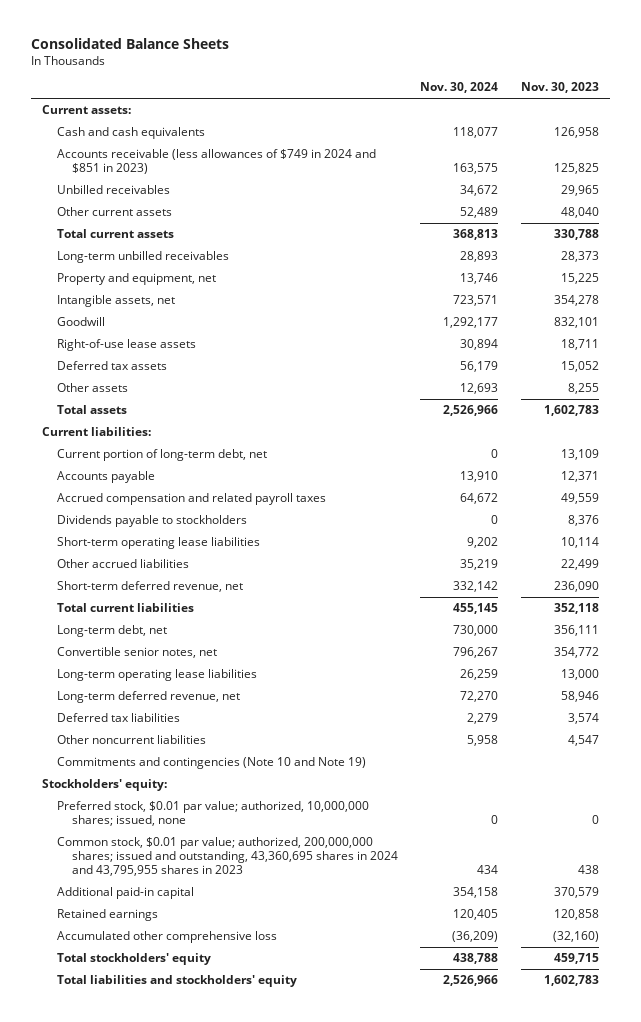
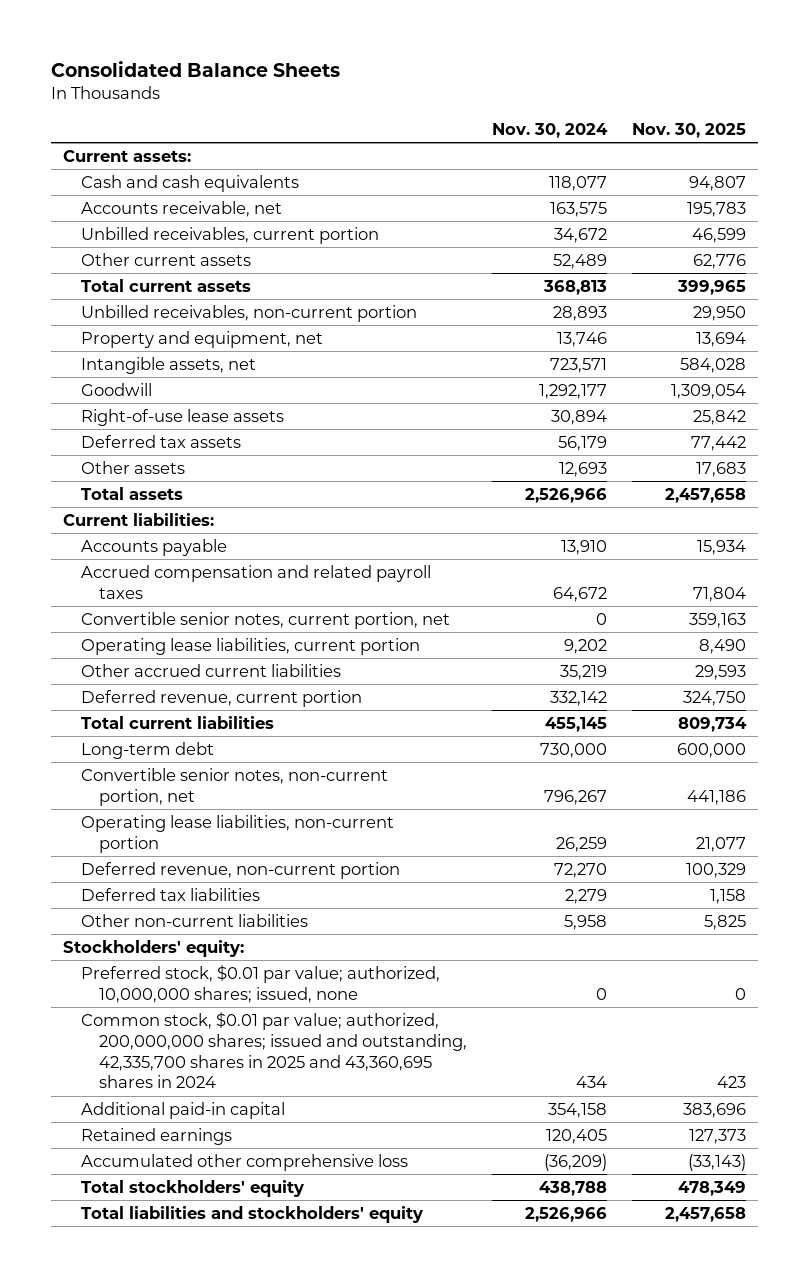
[520,82,599,94] Nov. 30, 2023 -> none
none -> [631,122,746,138] Nov. 30, 2025
[56,149,376,174] Accounts receivable (less allowances of $749 in 2024 and $851 in 2023) -> [81,201,283,218] Accounts receivable, net
[56,185,170,195] Unbilled receivables -> [81,227,380,245] Unbilled receivables, current portion
[56,251,229,264] Long-term unbilled receivables -> [81,305,418,323] Unbilled receivables, non-current portion
[56,449,267,462] Current portion of long-term debt, net -> none
[56,515,247,528] Dividends payable to stockholders -> none
none -> [81,612,451,630] Convertible senior notes, current portion, net
[56,537,260,550] Short-term operating lease liabilities -> [81,638,421,656] Operating lease liabilities, current portion
[56,559,189,569] Other accrued liabilities -> [81,664,342,678] Other accrued current liabilities
[56,581,243,593] Short-term deferred revenue, net -> [81,690,363,708] Deferred revenue, current portion
[56,625,167,638] Long-term debt, net -> [81,742,215,760] Long-term debt
[56,647,217,659] Convertible senior notes, net -> [81,768,389,806] Convertible senior notes, non-current portion, net
[56,669,257,682] Long-term operating lease liabilities -> [81,815,395,853] Operating lease liabilities, non-current portion
[56,691,240,704] Long-term deferred revenue, net -> [81,862,401,880] Deferred revenue, non-current portion
[56,757,366,770] Commitments and contingencies (Note 10 and Note 19) -> none
[56,735,206,745] Other noncurrent liabilities -> [81,914,309,928] Other non-current liabilities
[56,837,398,876] Common stock, $0.01 par value; authorized, 200,000,000 shares; issued and outstanding, 43,360,695 shares in 2024 and 43,795,955 shares in 2023 -> [81,1012,468,1089] Common stock, $0.01 par value; authorized, 200,000,000 shares; issued and outstanding, 42,335,700 shares in 2025 and 43,360,695 shares in 2024

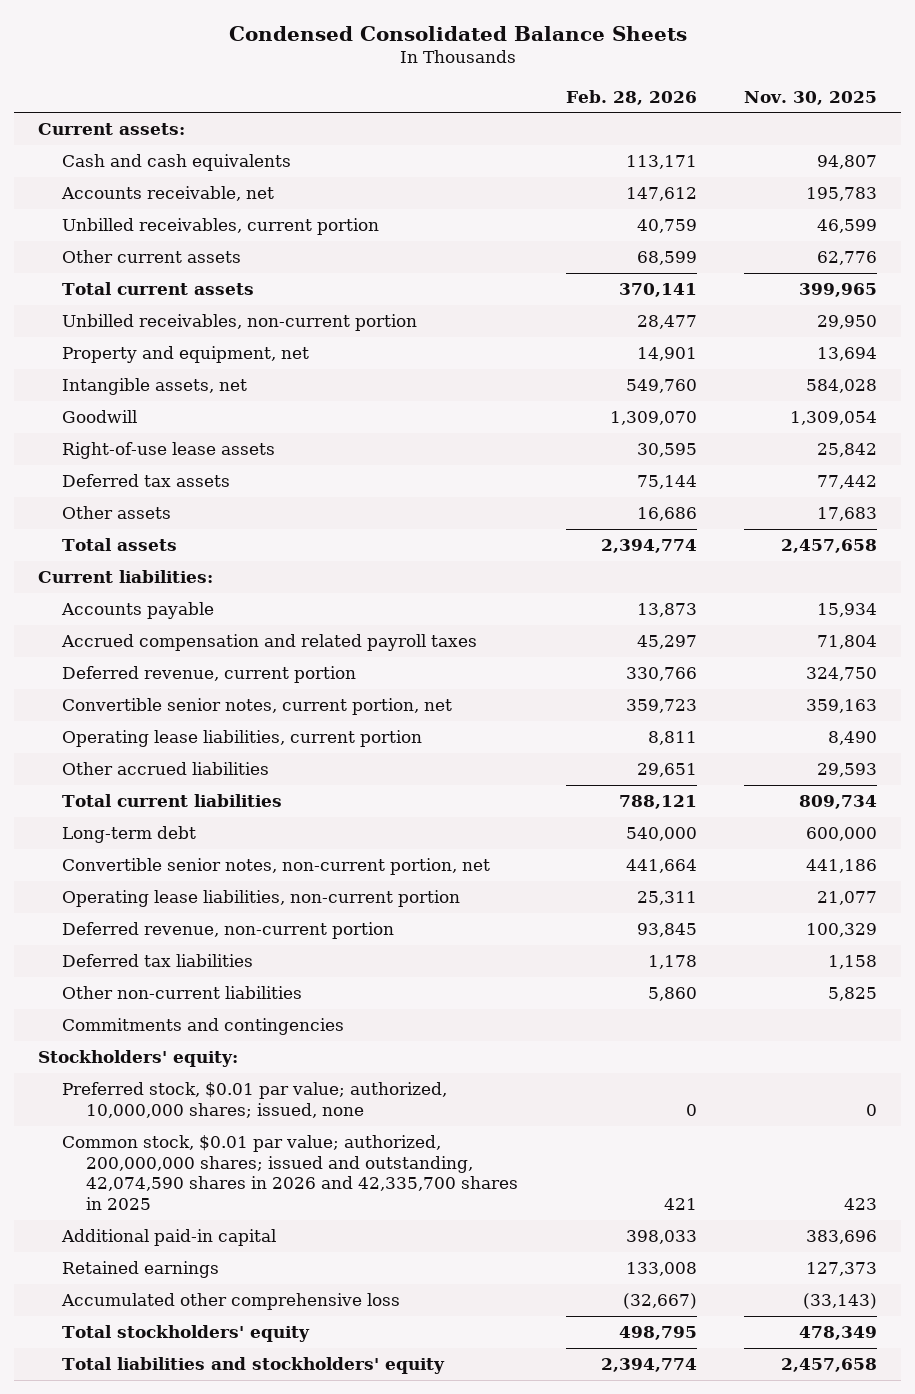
[51,60,341,77] Consolidated Balance Sheets -> [228,25,687,41] Condensed Consolidated Balance Sheets
[491,122,608,138] Nov. 30, 2024 -> none
none -> [565,89,697,105] Feb. 28, 2026
[81,690,363,708] Deferred revenue, current portion -> [62,666,357,684] Deferred revenue, current portion
[81,664,342,678] Other accrued current liabilities -> [62,762,270,776] Other accrued liabilities
none -> [62,1018,345,1036] Commitments and contingencies
[81,1012,468,1089] Common stock, $0.01 par value; authorized, 200,000,000 shares; issued and outstanding, 42,335,700 shares in 2025 and 43,360,695 shares in 2024 -> [62,1135,518,1210] Common stock, $0.01 par value; authorized, 200,000,000 shares; issued and outstanding, 42,074,590 shares in 2026 and 42,335,700 shares in 2025

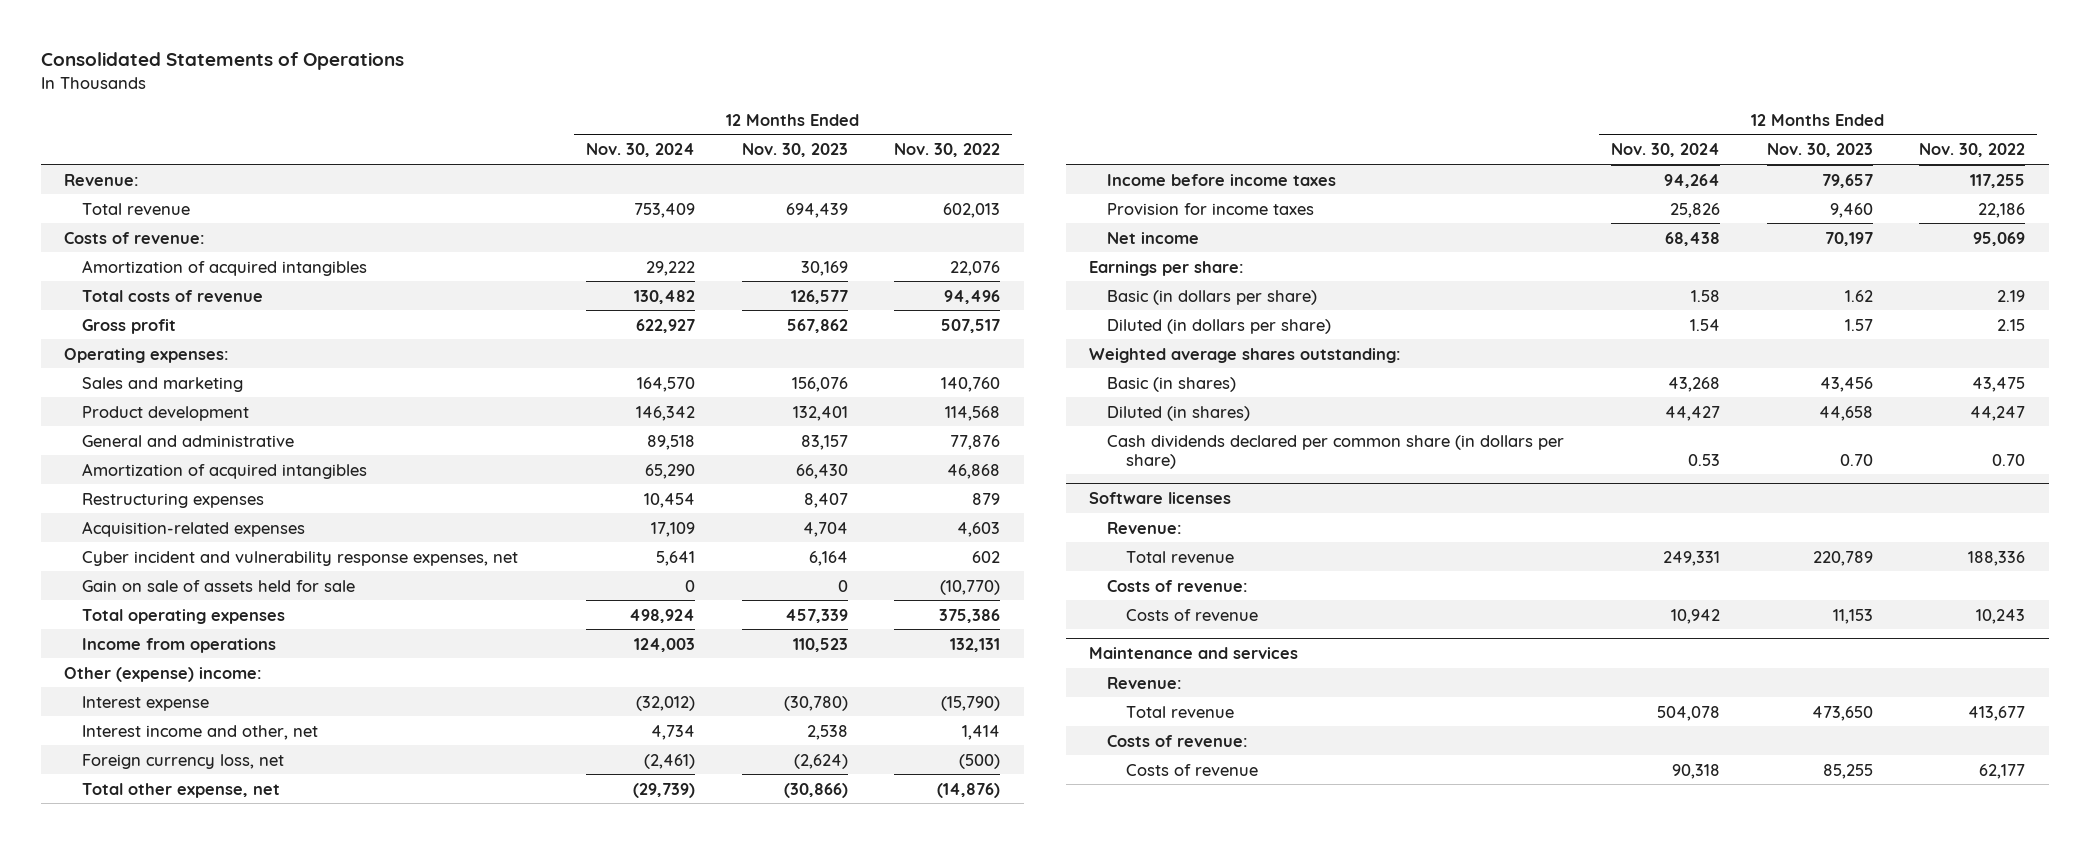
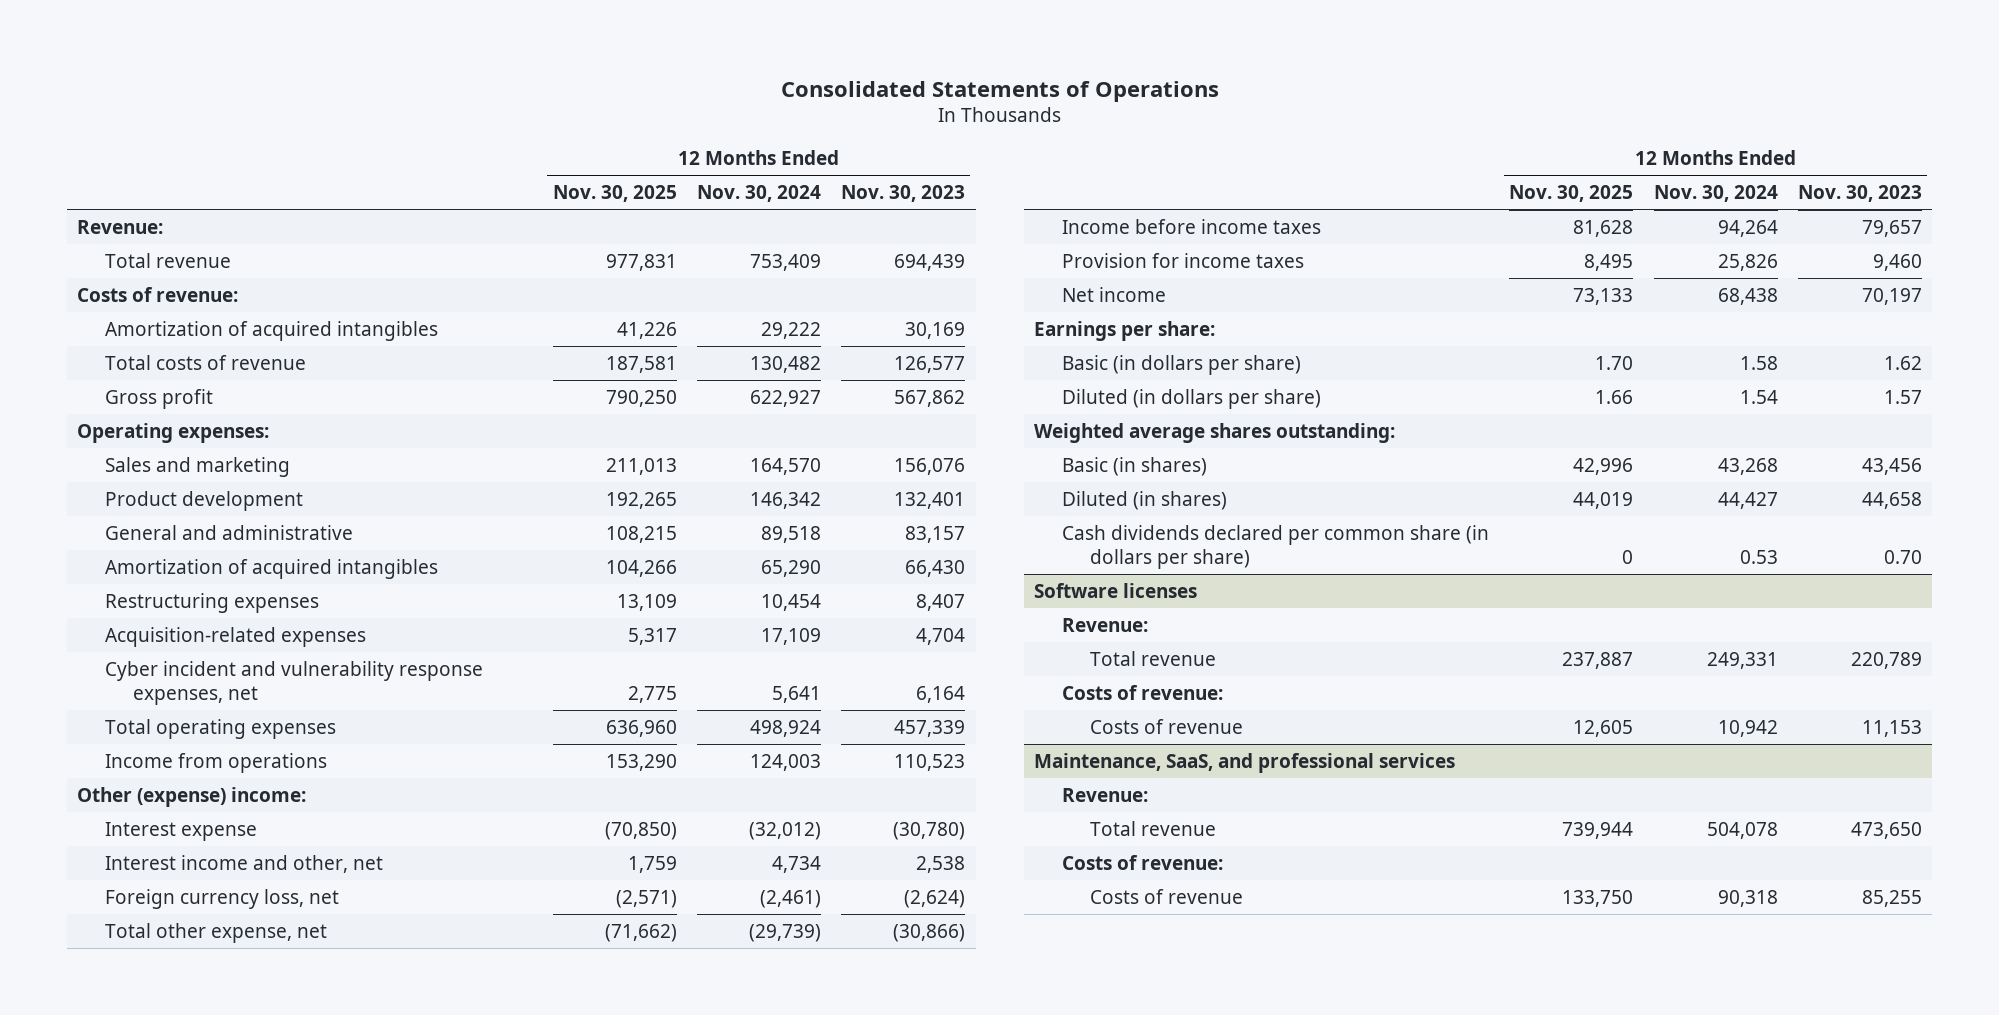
[894,143,1001,158] Nov. 30, 2022 -> none
none -> [552,185,677,203] Nov. 30, 2025
[82,579,356,592] Gain on sale of assets held for sale -> none
[1088,647,1298,660] Maintenance and services -> [1033,752,1455,773] Maintenance, SaaS, and professional services

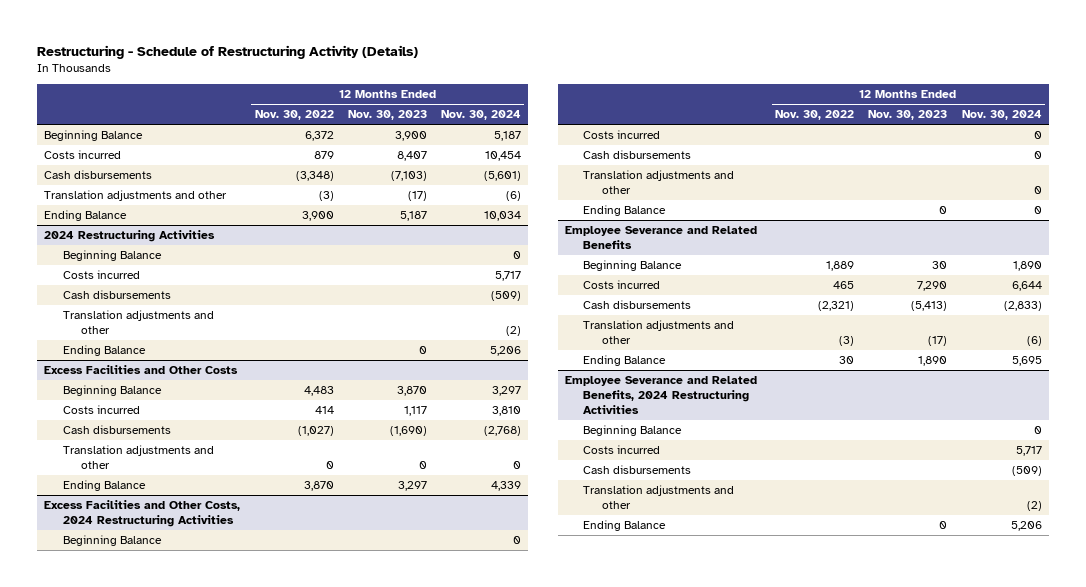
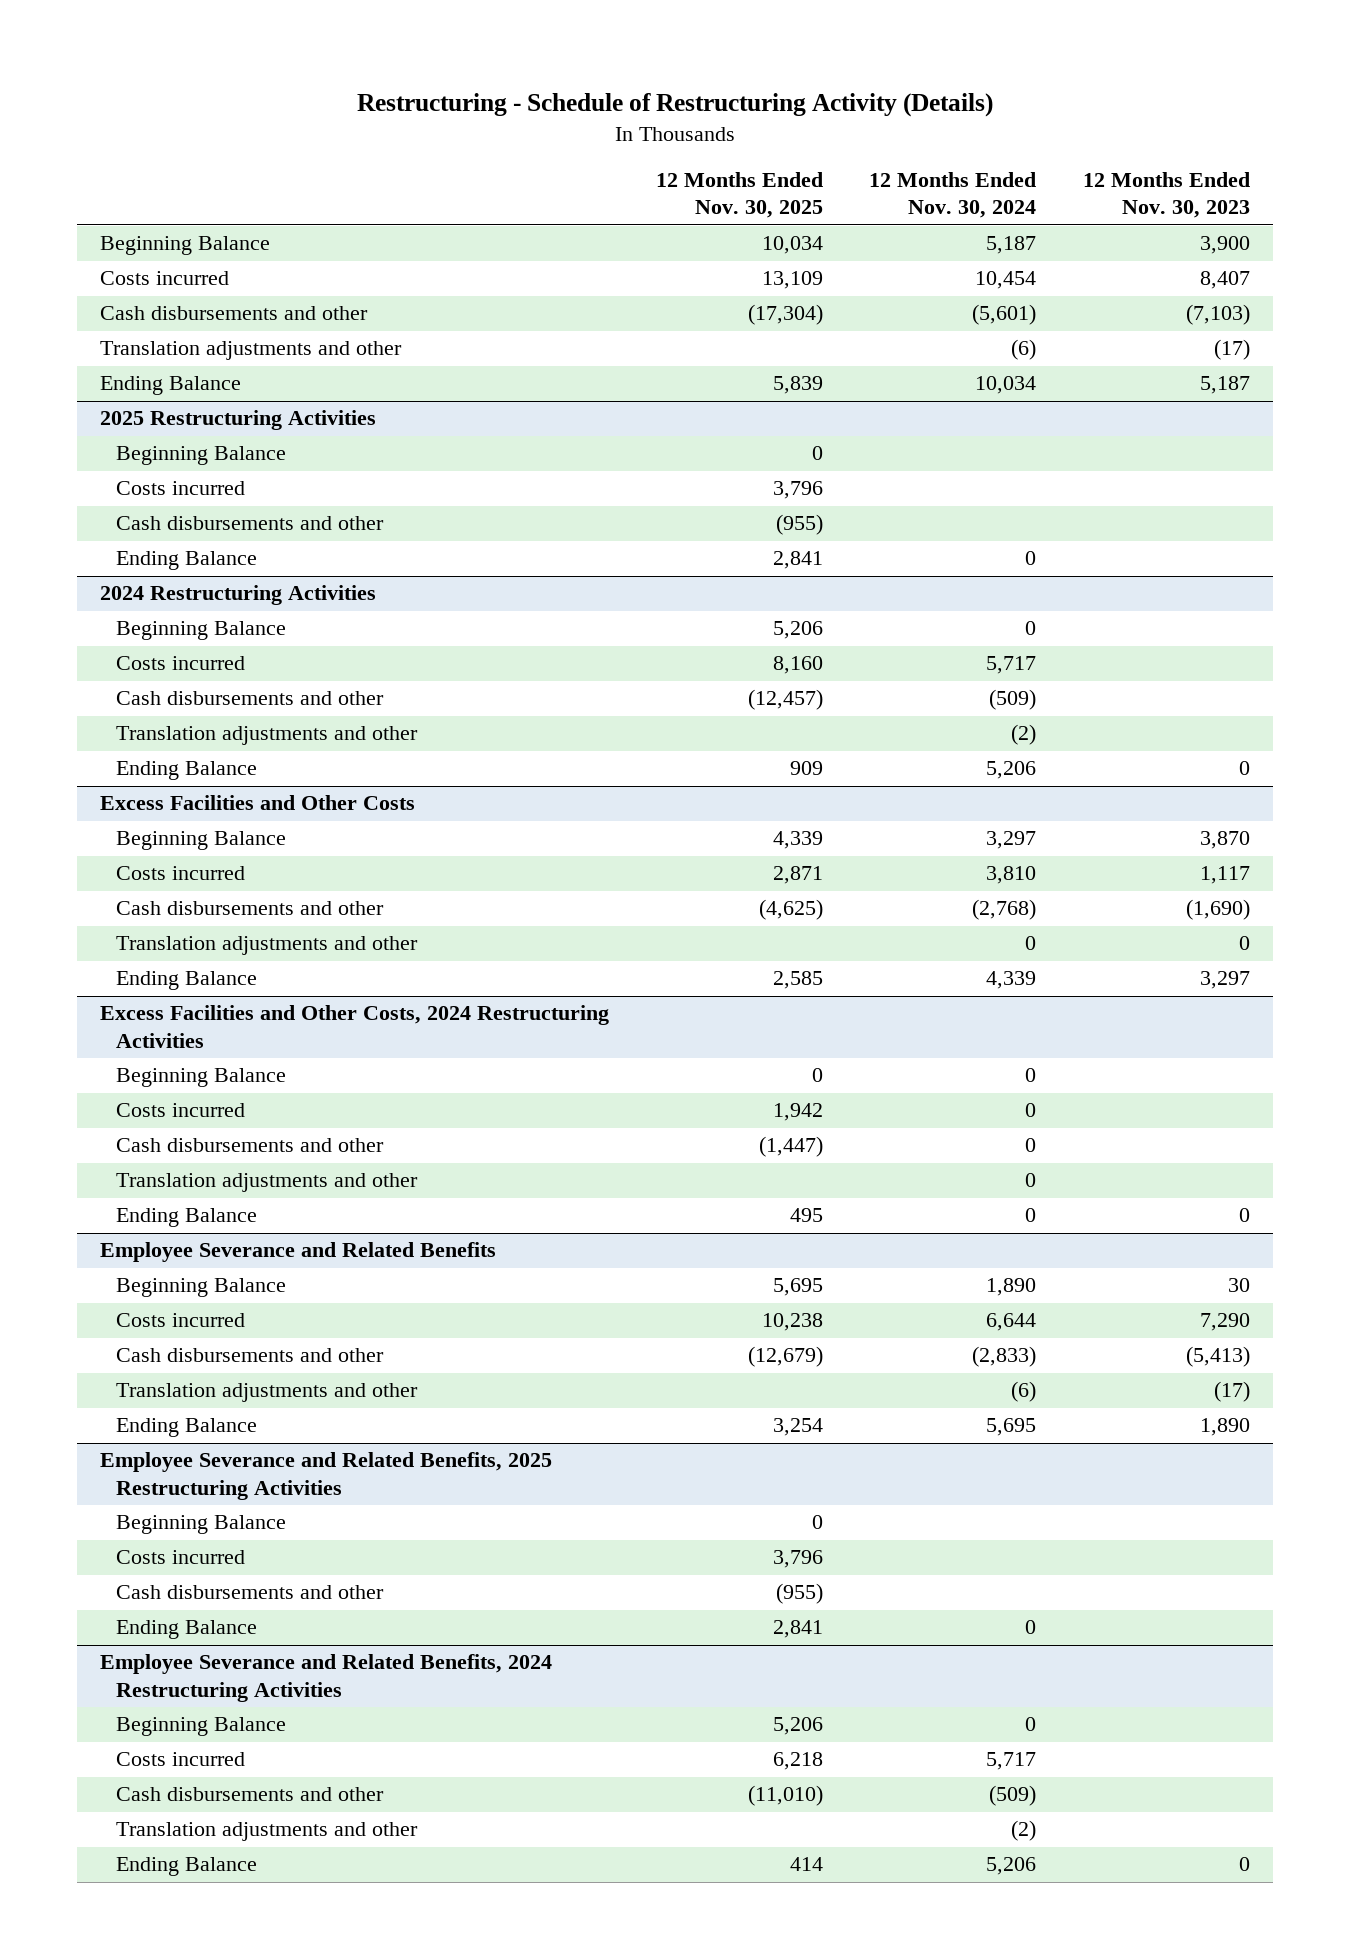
[254,110,334,121] Nov. 30, 2022 -> none
none -> [655,171,823,219] 12 Months Ended Nov. 30, 2025
[44,170,153,180] Cash disbursements -> [100,306,369,321] Cash disbursements and other
none -> [100,410,377,431] 2025 Restructuring Activities
none -> [116,446,287,466] Beginning Balance
none -> [116,481,246,496] Costs incurred
none -> [116,516,385,531] Cash disbursements and other
none -> [116,551,258,571] Ending Balance
[62,290,171,300] Cash disbursements -> [116,691,385,706] Cash disbursements and other
[62,425,171,435] Cash disbursements -> [116,901,385,916] Cash disbursements and other
[583,150,692,160] Cash disbursements -> [116,1138,385,1153] Cash disbursements and other
[583,300,692,310] Cash disbursements -> [116,1348,385,1363] Cash disbursements and other
none -> [100,1452,553,1500] Employee Severance and Related Benefits, 2025 Restructuring Activities
none -> [116,1515,287,1535] Beginning Balance
none -> [116,1550,246,1565] Costs incurred
none -> [116,1585,385,1600] Cash disbursements and other
none -> [116,1620,258,1640] Ending Balance
[583,465,692,475] Cash disbursements -> [116,1787,385,1802] Cash disbursements and other

